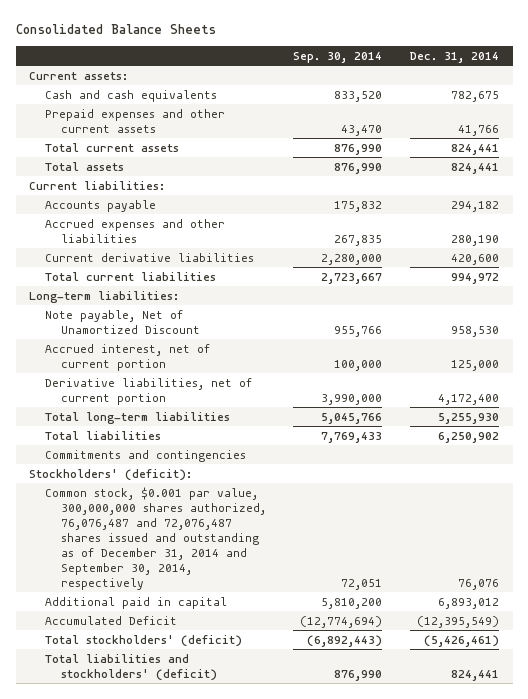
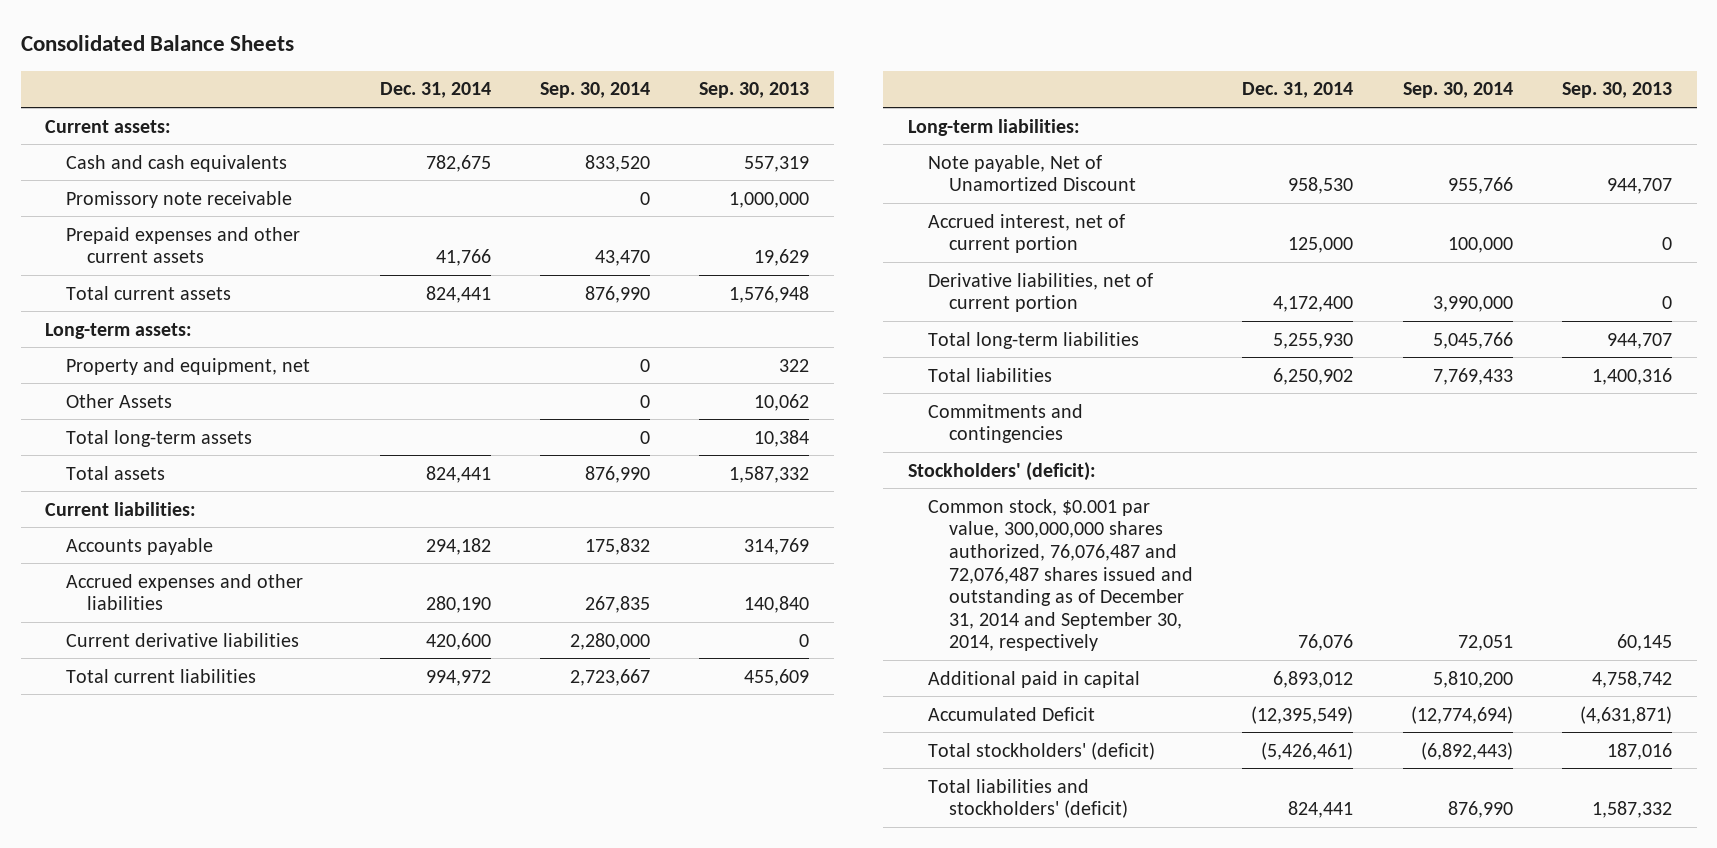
none -> [699,82,810,99] Sep. 30, 2013
none -> [65,190,292,208] Promissory note receivable
none -> [45,322,193,339] Long-term assets:
none -> [65,357,310,375] Property and equipment, net
none -> [65,393,172,408] Other Assets
none -> [65,429,252,447] Total long-term assets

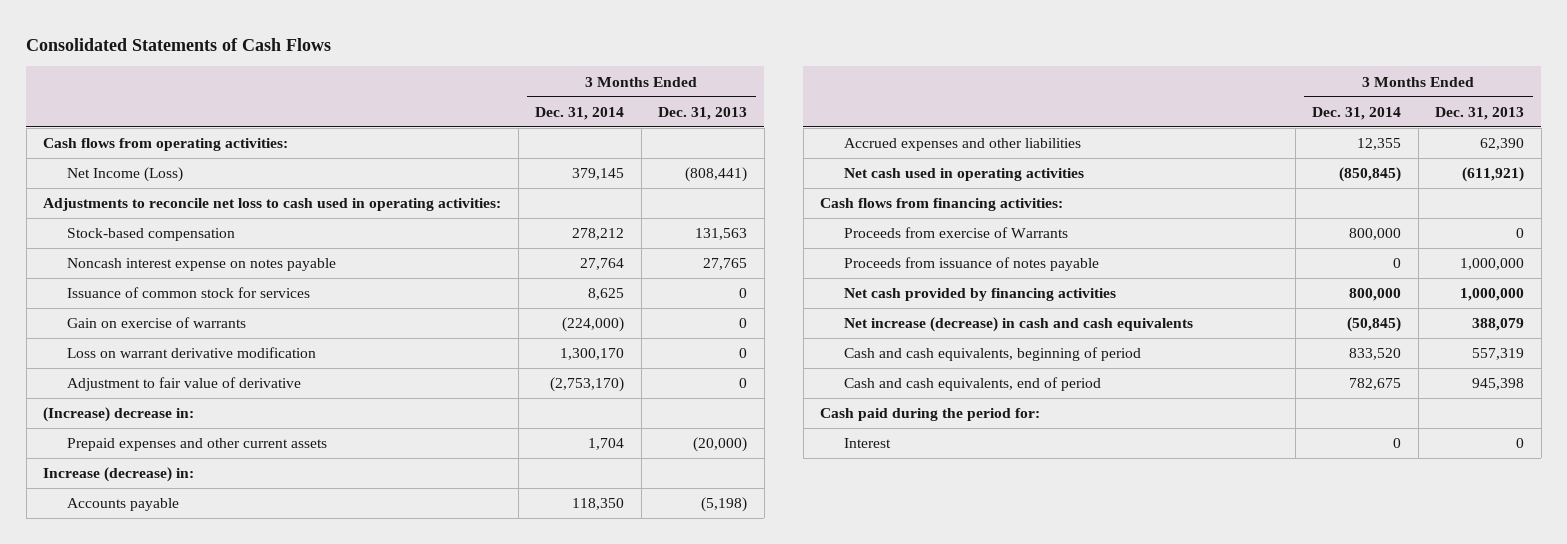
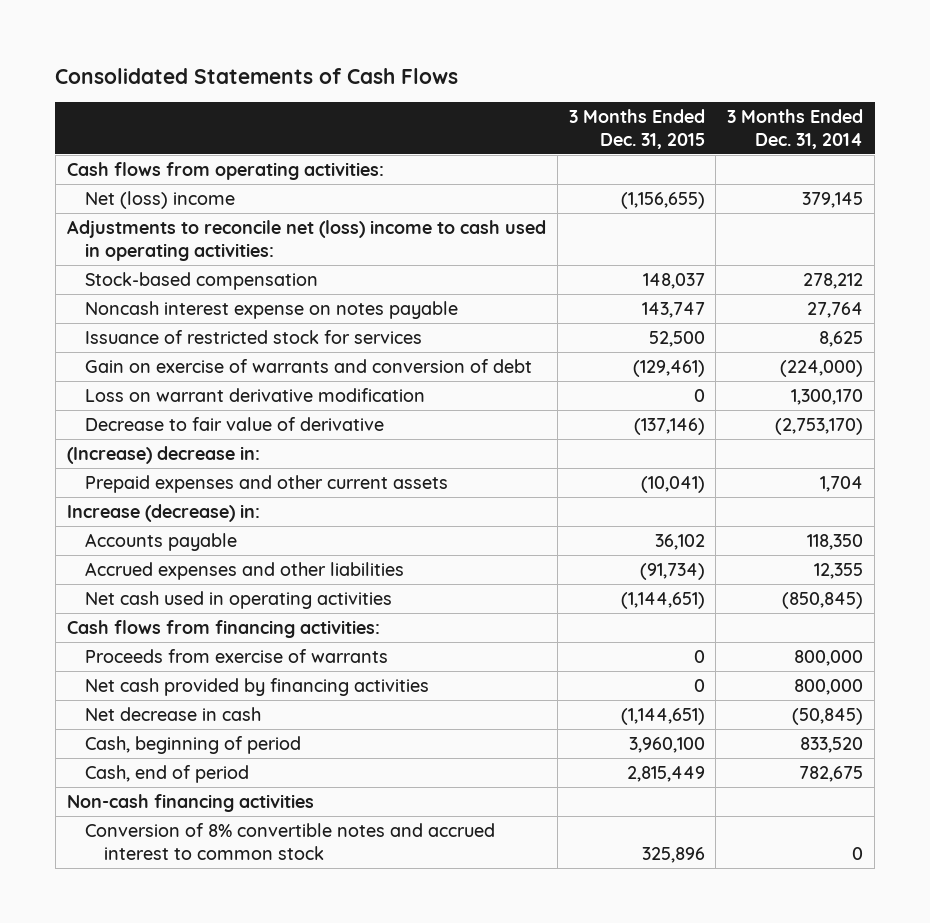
[658,106,748,120] Dec. 31, 2013 -> none
none -> [568,108,705,149] 3 Months Ended Dec. 31, 2015
[67,167,184,183] Net Income (Loss) -> [85,190,236,209] Net (loss) income
[43,198,502,212] Adjustments to reconcile net loss to cash used in operating activities: -> [66,219,546,261] Adjustments to reconcile net (loss) income to cash used in operating activities:
[67,287,311,299] Issuance of common stock for services -> [85,329,423,344] Issuance of restricted stock for services
[67,317,247,329] Gain on exercise of warrants -> [85,358,533,373] Gain on exercise of warrants and conversion of debt
[67,377,302,392] Adjustment to fair value of derivative -> [85,416,385,431] Decrease to fair value of derivative
[844,257,1100,272] Proceeds from issuance of notes payable -> none
[844,227,1069,239] Proceeds from exercise of Warrants -> [85,648,389,663] Proceeds from exercise of warrants
[820,408,1041,422] Cash paid during the period for: -> none
[844,438,892,449] Interest -> none
[844,317,1194,333] Net increase (decrease) in cash and cash equivalents -> [85,706,262,721] Net decrease in cash
[844,347,1142,362] Cash and cash equivalents, beginning of period -> [85,735,302,754] Cash, beginning of period
[844,377,1102,392] Cash and cash equivalents, end of period -> [85,764,250,783] Cash, end of period
none -> [66,793,314,812] Non-cash financing activities
none -> [85,822,496,860] Conversion of 8% convertible notes and accrued interest to common stock

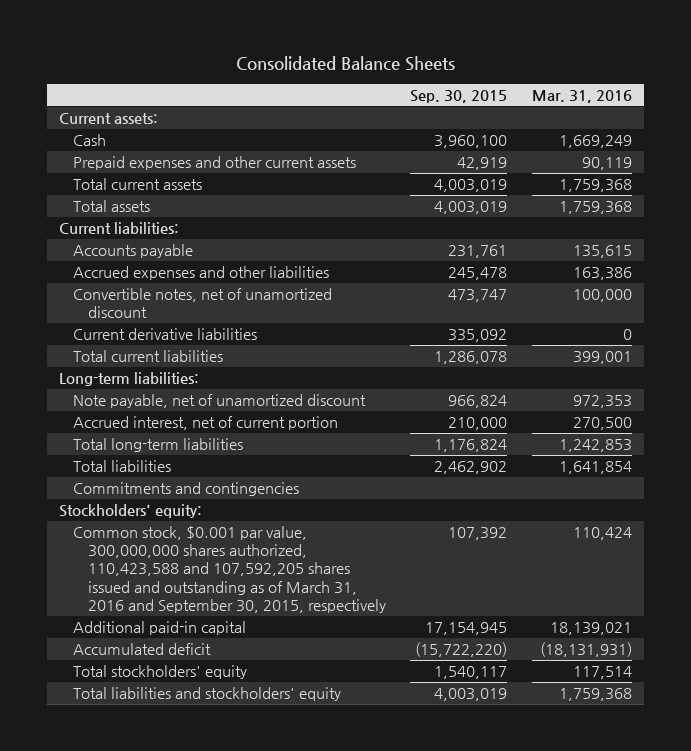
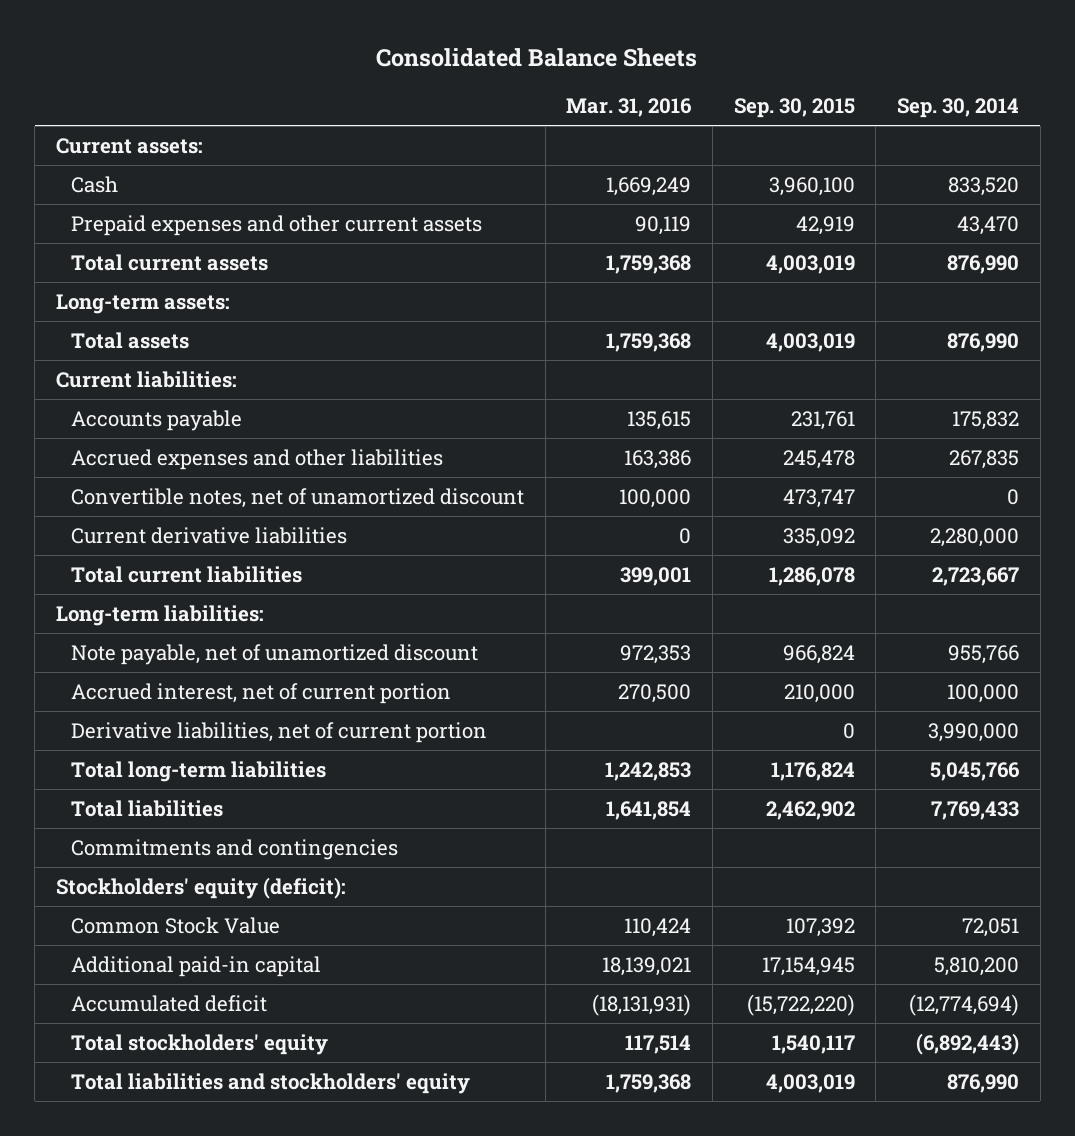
none -> [896,98,1019,119] Sep. 30, 2014
none -> [55,293,230,314] Long-term assets:
none -> [70,721,487,743] Derivative liabilities, net of current portion
[59,504,203,519] Stockholders' equity: -> [55,876,346,899] Stockholders' equity (deficit):
[73,526,386,613] Common stock, $0.001 par value, 300,000,000 shares authorized, 110,423,588 and 107,592,205 shares issued and outstanding as of March 31, 2016 and September 30, 2015, respectively -> [70,916,280,934] Common Stock Value

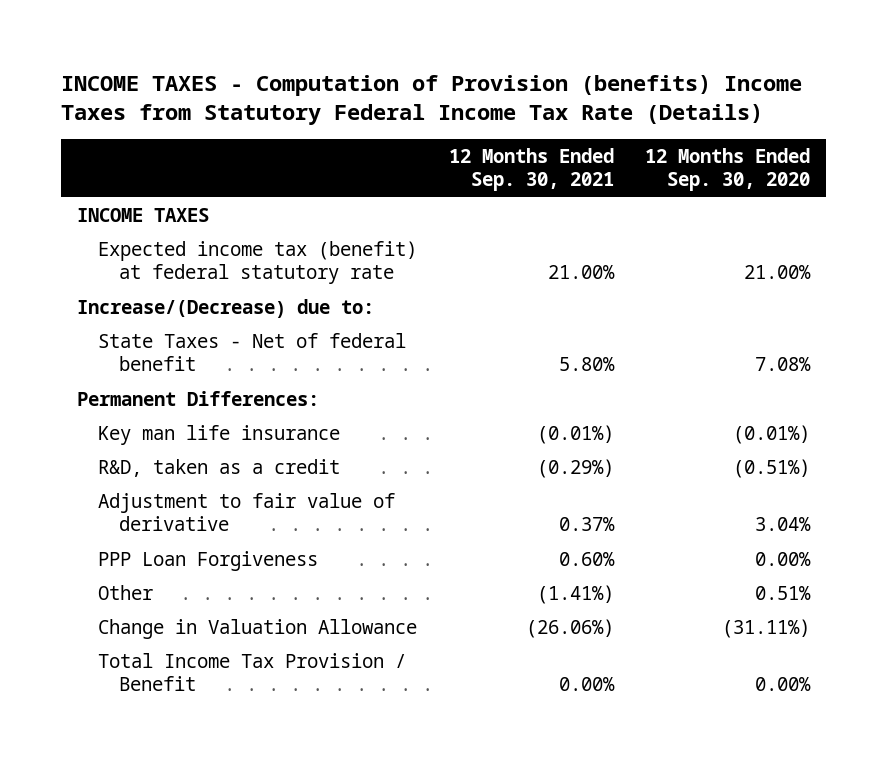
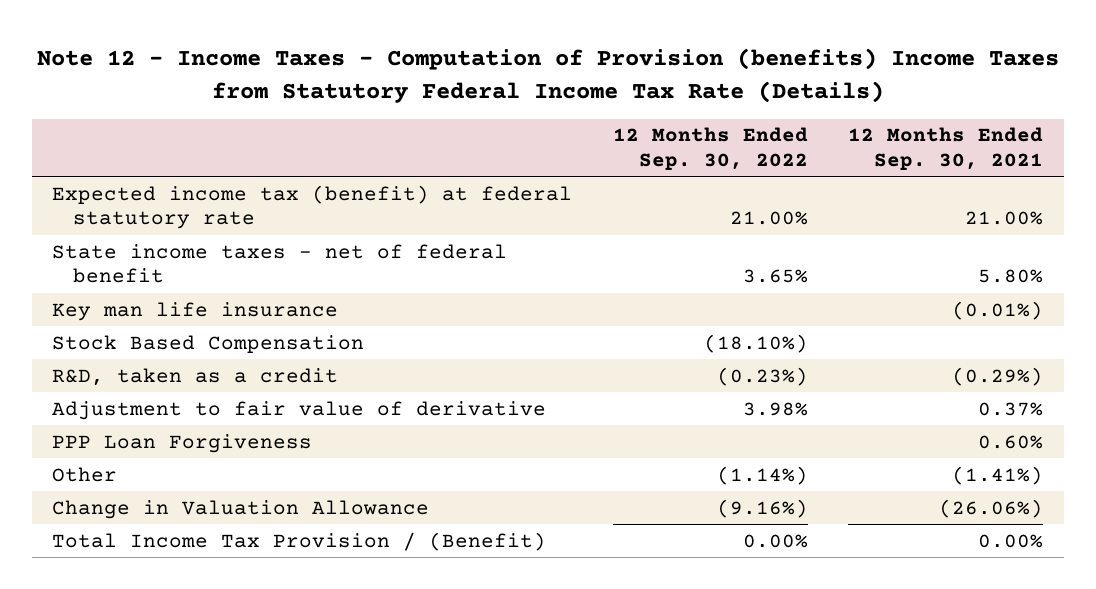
[61,74,803,126] INCOME TAXES - Computation of Provision (benefits) Income Taxes from Statutory Federal Income Tax Rate (Details) -> [36,47,1059,103] Note 12 - Income Taxes - Computation of Provision (benefits) Income Taxes from Statutory Federal Income Tax Rate (Details)
[645,148,811,192] 12 Months Ended Sep. 30, 2020 -> none
none -> [612,127,808,170] 12 Months Ended Sep. 30, 2022
[77,207,210,222] INCOME TAXES -> none
[77,298,375,318] Increase/(Decrease) due to: -> none
[77,390,320,406] Permanent Differences: -> none
[98,332,407,372] State Taxes - Net of federal benefit -> [52,243,508,284] State income taxes - net of federal benefit
none -> [52,334,365,353] Stock Based Compensation
[98,652,407,692] Total Income Tax Provision / Benefit -> [52,531,547,551] Total Income Tax Provision / (Benefit)

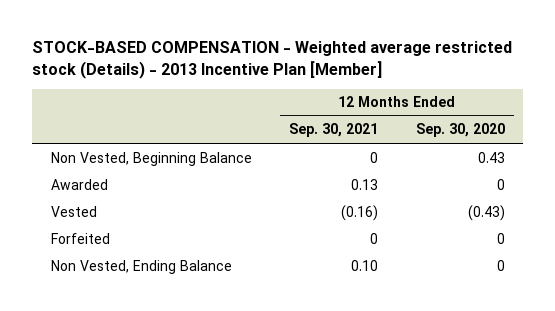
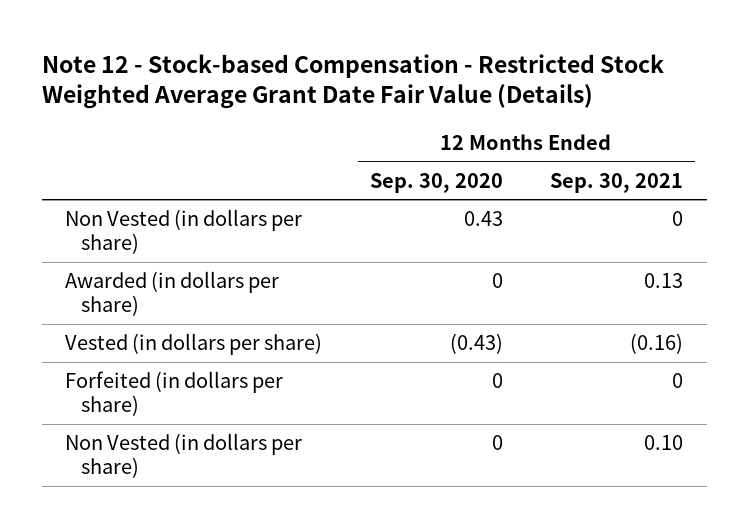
[32,41,513,79] STOCK-BASED COMPENSATION - Weighted average restricted stock (Details) - 2013 Incentive Plan [Member] -> [41,53,664,110] Note 12 - Stock-based Compensation - Restricted Stock Weighted Average Grant Date Fair Value (Details)
[50,151,252,166] Non Vested, Beginning Balance -> [65,209,303,255] Non Vested (in dollars per share)
[50,178,108,190] Awarded -> [65,271,280,317] Awarded (in dollars per share)
[50,205,97,217] Vested -> [65,333,323,356] Vested (in dollars per share)
[50,232,110,244] Forfeited -> [65,371,284,417] Forfeited (in dollars per share)
[50,259,232,274] Non Vested, Ending Balance -> [65,433,303,479] Non Vested (in dollars per share)

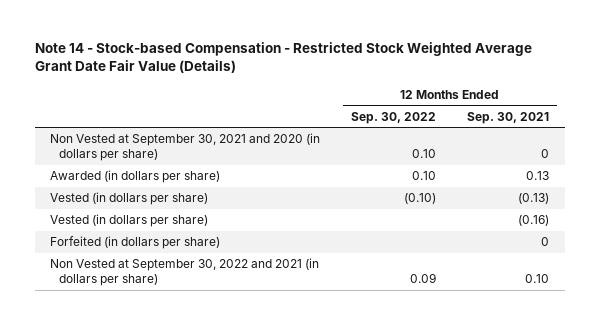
[41,53,664,110] Note 12 - Stock-based Compensation - Restricted Stock Weighted Average Grant Date Fair Value (Details) -> [34,42,532,74] Note 14 - Stock-based Compensation - Restricted Stock Weighted Average Grant Date Fair Value (Details)
[369,172,503,193] Sep. 30, 2020 -> none
none -> [351,111,437,124] Sep. 30, 2022
[65,209,303,255] Non Vested (in dollars per share) -> [50,133,321,162] Non Vested at September 30, 2021 and 2020 (in dollars per share)
none -> [50,192,209,206] Vested (in dollars per share)
[65,433,303,479] Non Vested (in dollars per share) -> [50,258,320,287] Non Vested at September 30, 2022 and 2021 (in dollars per share)

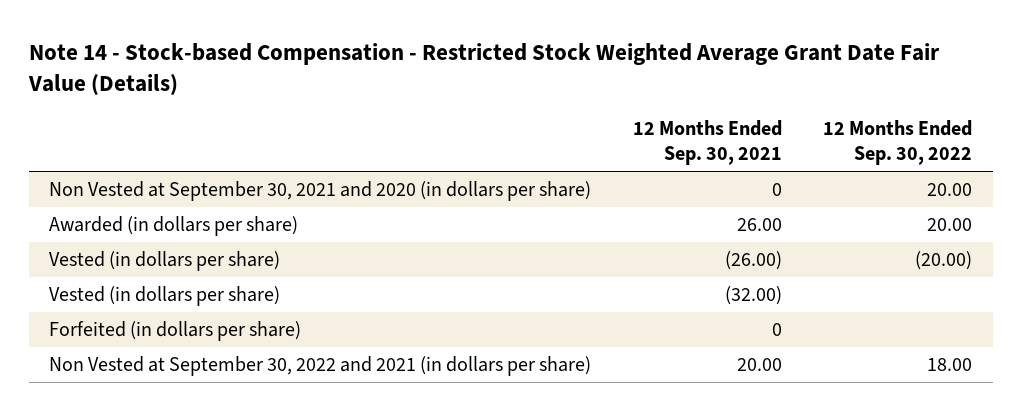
[412,149,437,159] 0.10 -> [927,182,973,196] 20.00
[412,171,437,181] 0.10 -> [927,217,973,231] 20.00
[526,171,550,181] 0.13 -> [736,217,782,231] 26.00
[404,193,437,205] (0.10) -> [915,250,973,270] (20.00)
[518,193,550,205] (0.13) -> [724,250,782,270] (26.00)
[518,215,550,227] (0.16) -> [724,285,782,305] (32.00)
[410,273,437,284] 0.09 -> [927,357,973,371] 18.00
[525,274,550,284] 0.10 -> [736,357,782,371] 20.00

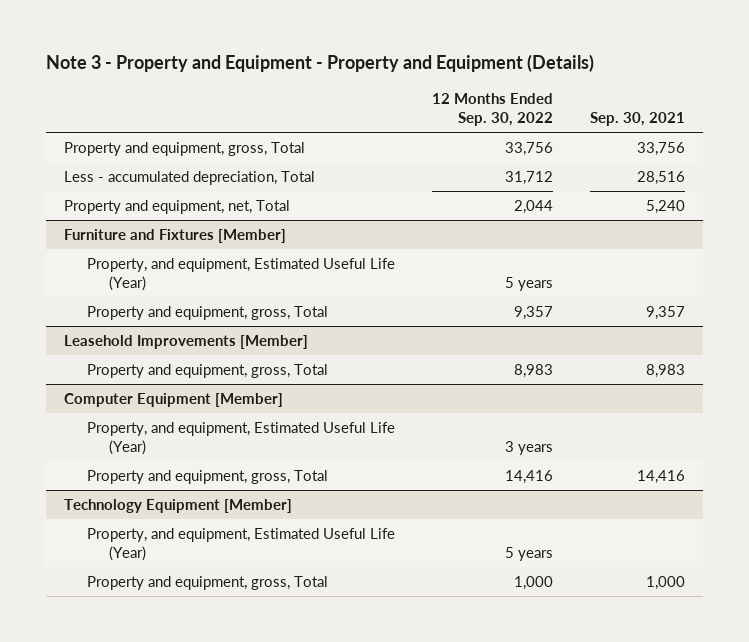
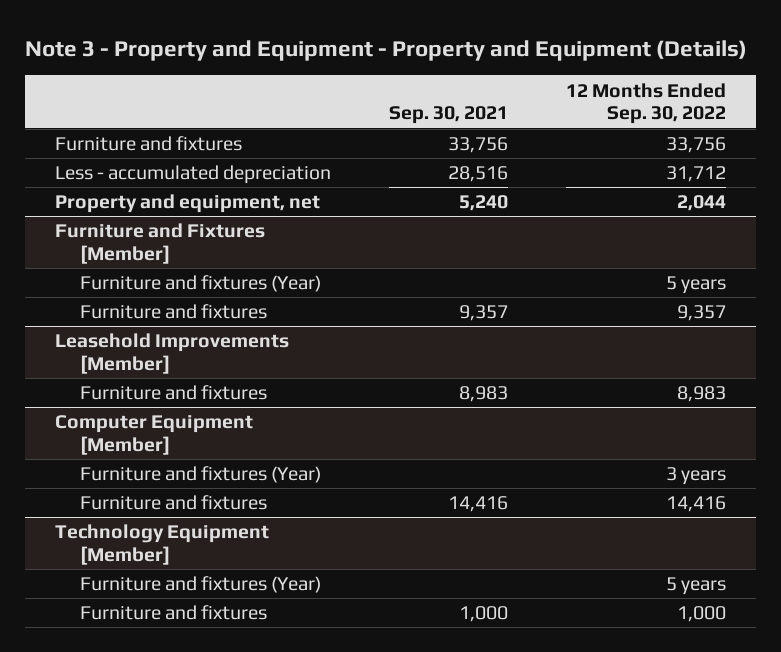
[64,141,306,156] Property and equipment, gross, Total -> [54,136,242,152] Furniture and fixtures
[64,170,316,185] Less - accumulated depreciation, Total -> [54,165,331,185] Less - accumulated depreciation
[64,199,291,214] Property and equipment, net, Total -> [54,194,320,214] Property and equipment, net
[86,257,395,291] Property, and equipment, Estimated Useful Life (Year) -> [79,275,321,293] Furniture and fixtures (Year)
[86,305,328,320] Property and equipment, gross, Total -> [79,304,267,320] Furniture and fixtures
[86,363,328,378] Property and equipment, gross, Total -> [79,385,267,401] Furniture and fixtures
[86,421,395,455] Property, and equipment, Estimated Useful Life (Year) -> [79,466,321,484] Furniture and fixtures (Year)
[86,469,328,484] Property and equipment, gross, Total -> [79,495,267,511] Furniture and fixtures
[86,527,395,561] Property, and equipment, Estimated Useful Life (Year) -> [79,576,321,594] Furniture and fixtures (Year)
[86,575,328,590] Property and equipment, gross, Total -> [79,605,267,621] Furniture and fixtures

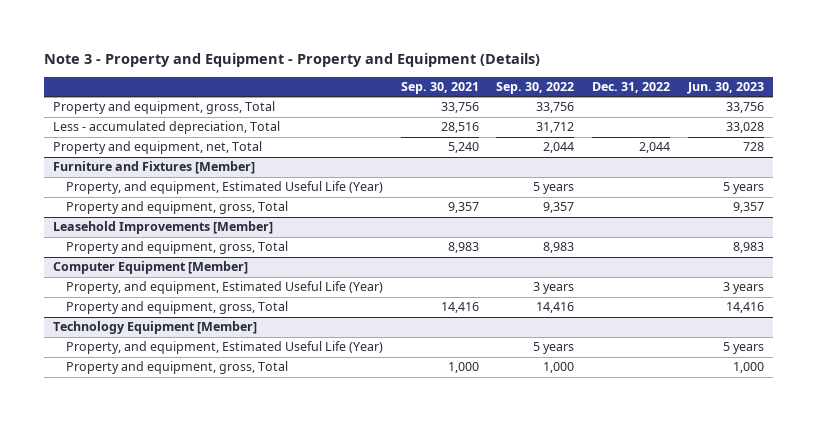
[566,82,727,125] 12 Months Ended Sep. 30, 2022 -> none
none -> [496,81,575,94] Sep. 30, 2022
none -> [592,81,671,93] Dec. 31, 2022
none -> [686,81,764,94] Jun. 30, 2023
[54,136,242,152] Furniture and fixtures -> [53,101,276,115] Property and equipment, gross, Total
[54,165,331,185] Less - accumulated depreciation -> [53,121,281,135] Less - accumulated depreciation, Total
[54,194,320,214] Property and equipment, net -> [53,141,263,155] Property and equipment, net, Total
[79,275,321,293] Furniture and fixtures (Year) -> [65,181,383,195] Property, and equipment, Estimated Useful Life (Year)
[79,304,267,320] Furniture and fixtures -> [65,201,288,215] Property and equipment, gross, Total
[79,385,267,401] Furniture and fixtures -> [65,241,288,255] Property and equipment, gross, Total
[79,466,321,484] Furniture and fixtures (Year) -> [65,281,383,295] Property, and equipment, Estimated Useful Life (Year)
[79,495,267,511] Furniture and fixtures -> [65,301,288,315] Property and equipment, gross, Total
[79,576,321,594] Furniture and fixtures (Year) -> [65,341,383,355] Property, and equipment, Estimated Useful Life (Year)
[79,605,267,621] Furniture and fixtures -> [65,361,288,375] Property and equipment, gross, Total

